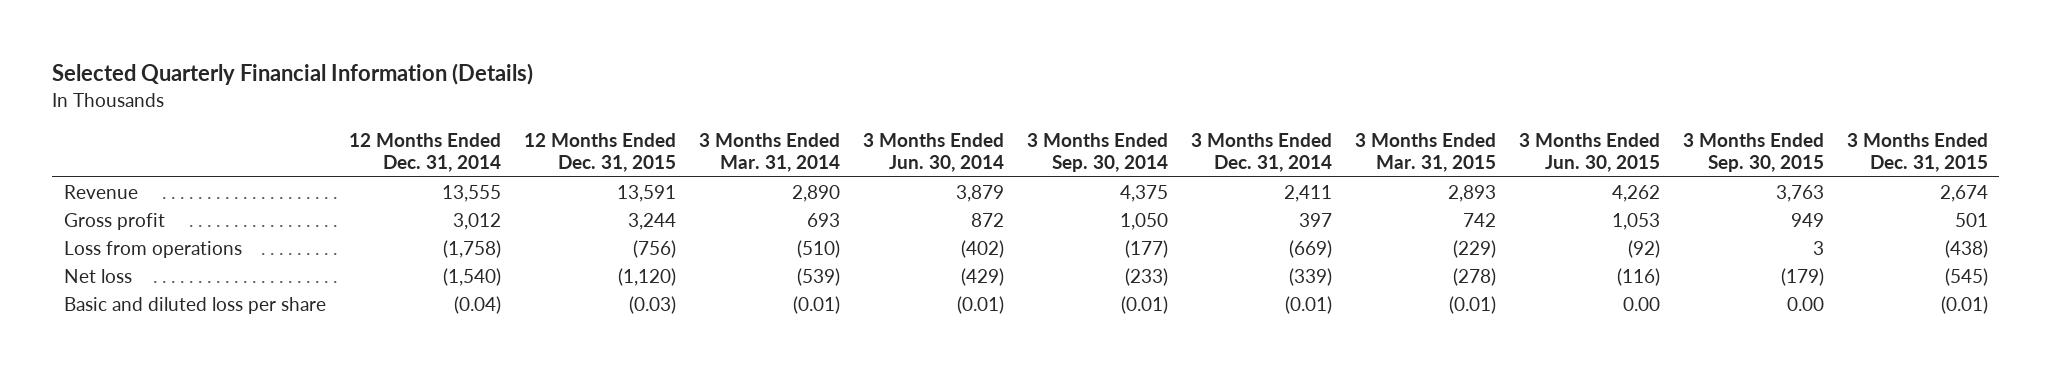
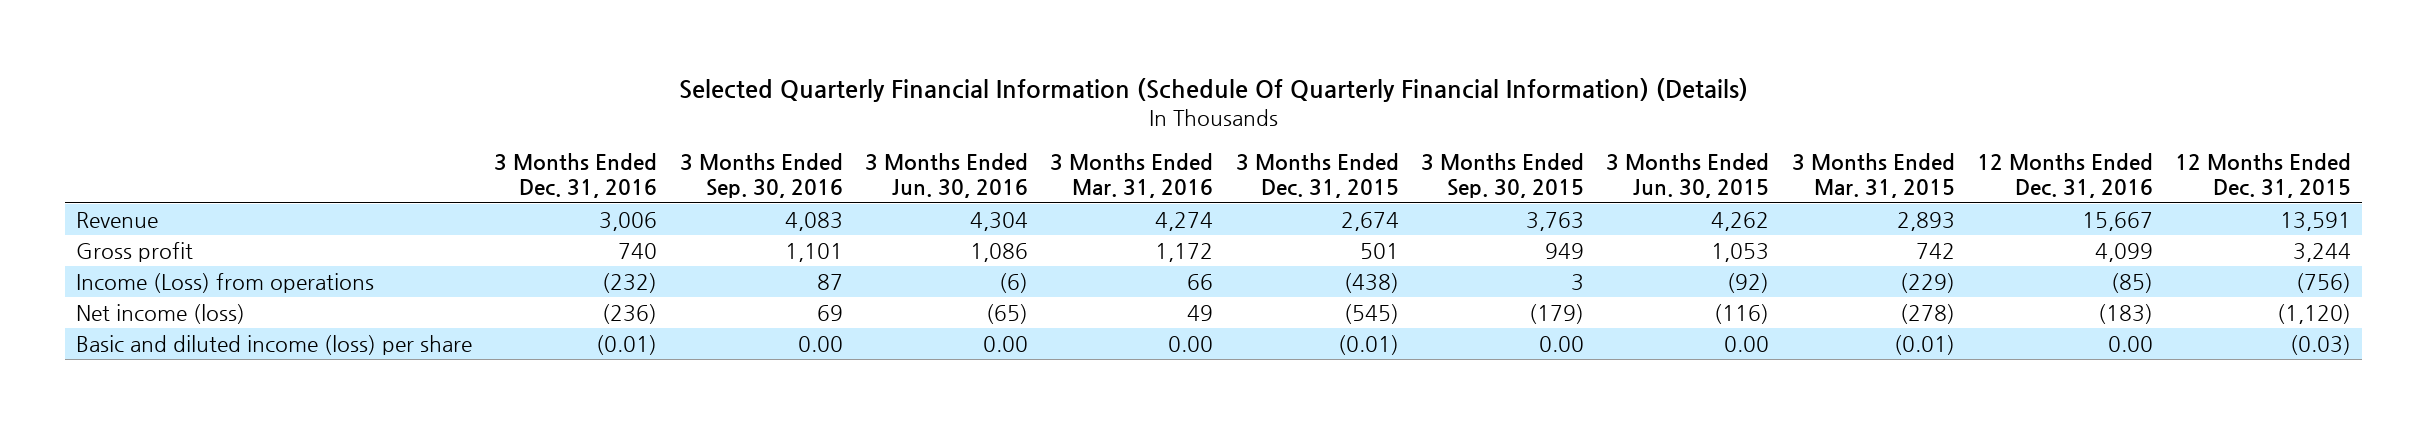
[52,63,534,86] Selected Quarterly Financial Information (Details) -> [678,78,1748,103] Selected Quarterly Financial Information (Schedule Of Quarterly Financial Information) (Details)
[348,132,501,173] 12 Months Ended Dec. 31, 2014 -> none
[698,132,840,173] 3 Months Ended Mar. 31, 2014 -> none
[862,132,1004,173] 3 Months Ended Jun. 30, 2014 -> none
[1026,132,1168,173] 3 Months Ended Sep. 30, 2014 -> none
[1190,132,1332,173] 3 Months Ended Dec. 31, 2014 -> none
none -> [494,152,658,199] 3 Months Ended Dec. 31, 2016
none -> [679,152,843,199] 3 Months Ended Sep. 30, 2016
none -> [865,152,1029,199] 3 Months Ended Jun. 30, 2016
none -> [1050,152,1214,199] 3 Months Ended Mar. 31, 2016
none -> [1976,152,2153,199] 12 Months Ended Dec. 31, 2016
[63,240,242,258] Loss from operations -> [76,272,375,293] Income (Loss) from operations
[63,268,132,283] Net loss -> [76,303,246,324] Net income (loss)
[63,296,326,314] Basic and diluted loss per share -> [76,334,473,355] Basic and diluted income (loss) per share

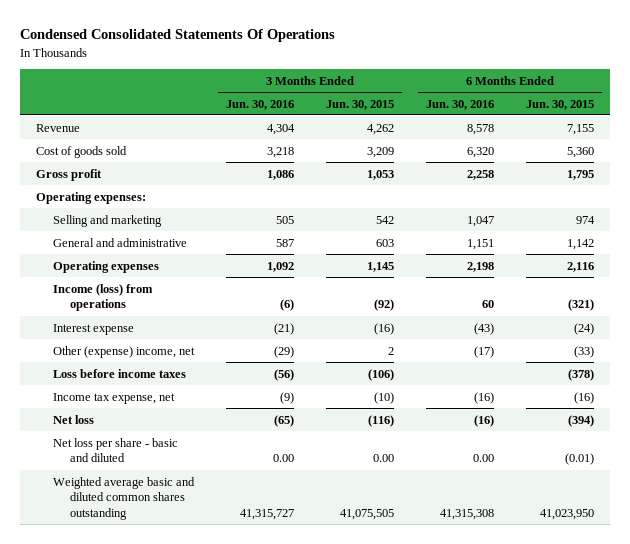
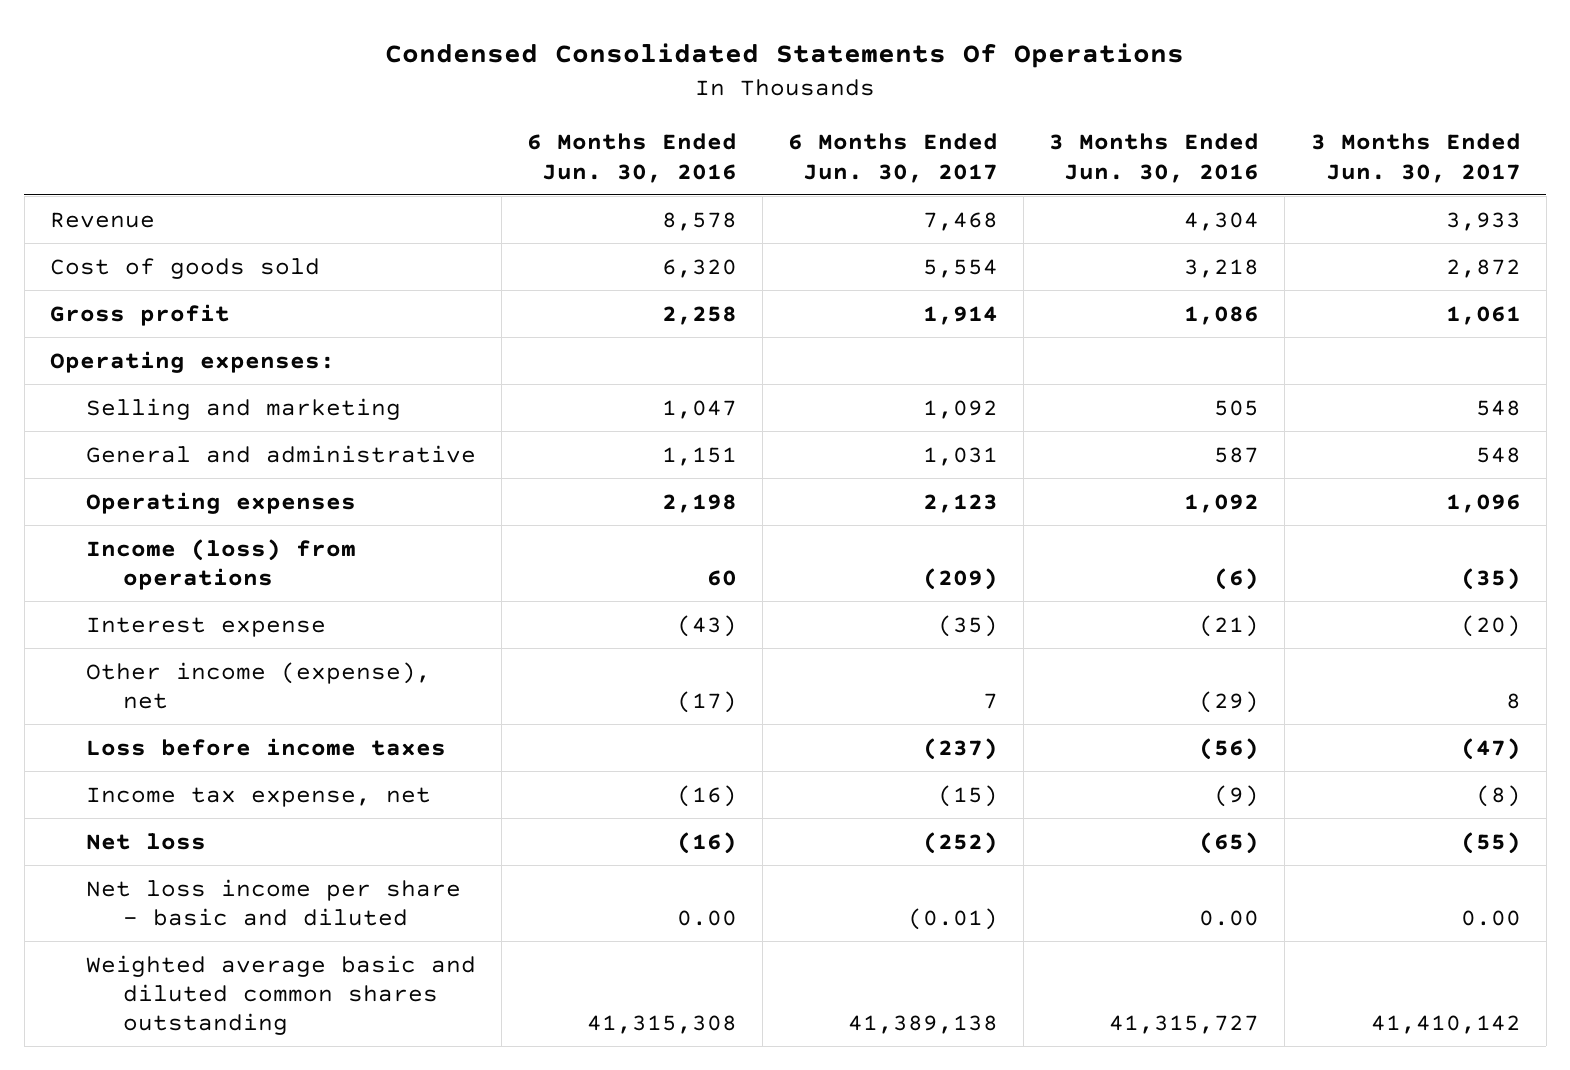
[326,99,395,110] Jun. 30, 2015 -> none
[526,99,595,110] Jun. 30, 2015 -> none
none -> [788,133,999,183] 6 Months Ended Jun. 30, 2017
none -> [1310,133,1521,183] 3 Months Ended Jun. 30, 2017
[52,345,195,358] Other (expense) income, net -> [86,661,432,709] Other income (expense), net
[52,437,178,463] Net loss per share - basic and diluted -> [86,878,462,926] Net loss income per share - basic and diluted

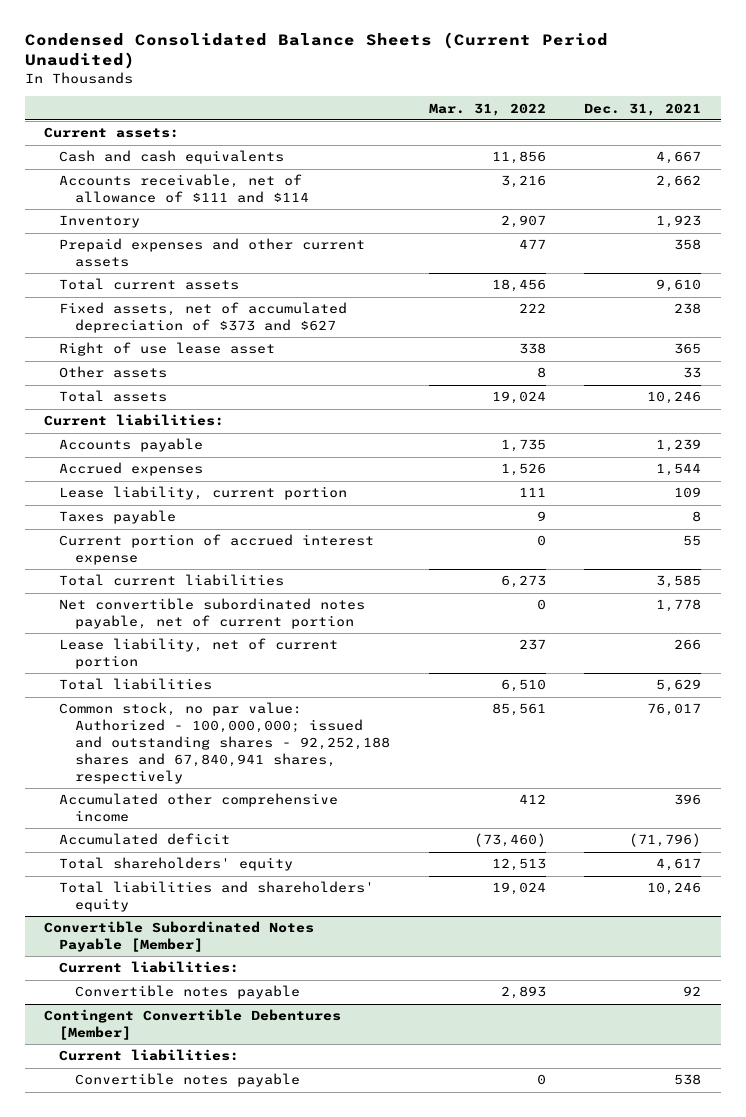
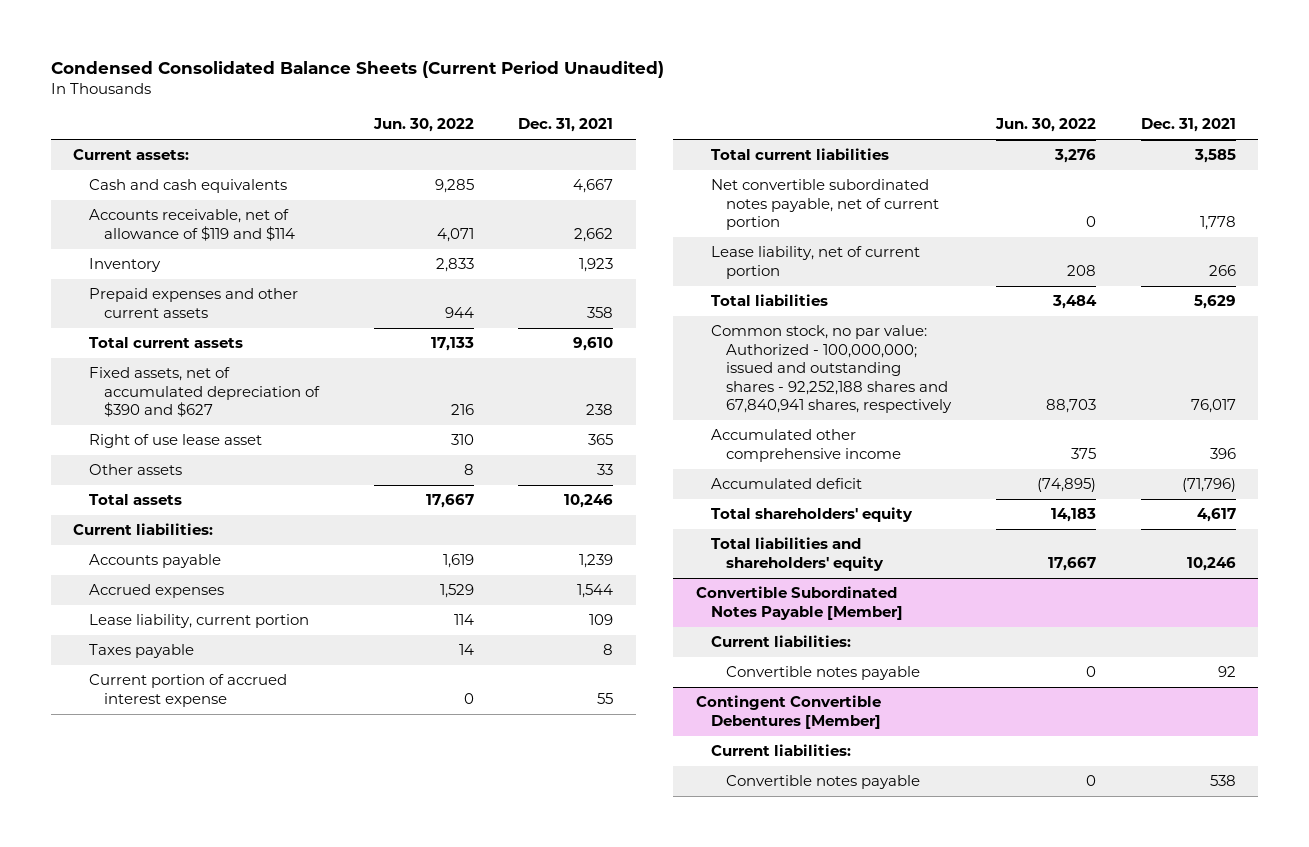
[428,102,546,116] Mar. 31, 2022 -> none
none -> [372,118,474,133] Jun. 30, 2022
[59,174,309,204] Accounts receivable, net of allowance of $111 and $114 -> [88,209,296,241] Accounts receivable, net of allowance of $119 and $114
[59,302,348,334] Fixed assets, net of accumulated depreciation of $373 and $627 -> [88,367,321,418] Fixed assets, net of accumulated depreciation of $390 and $627

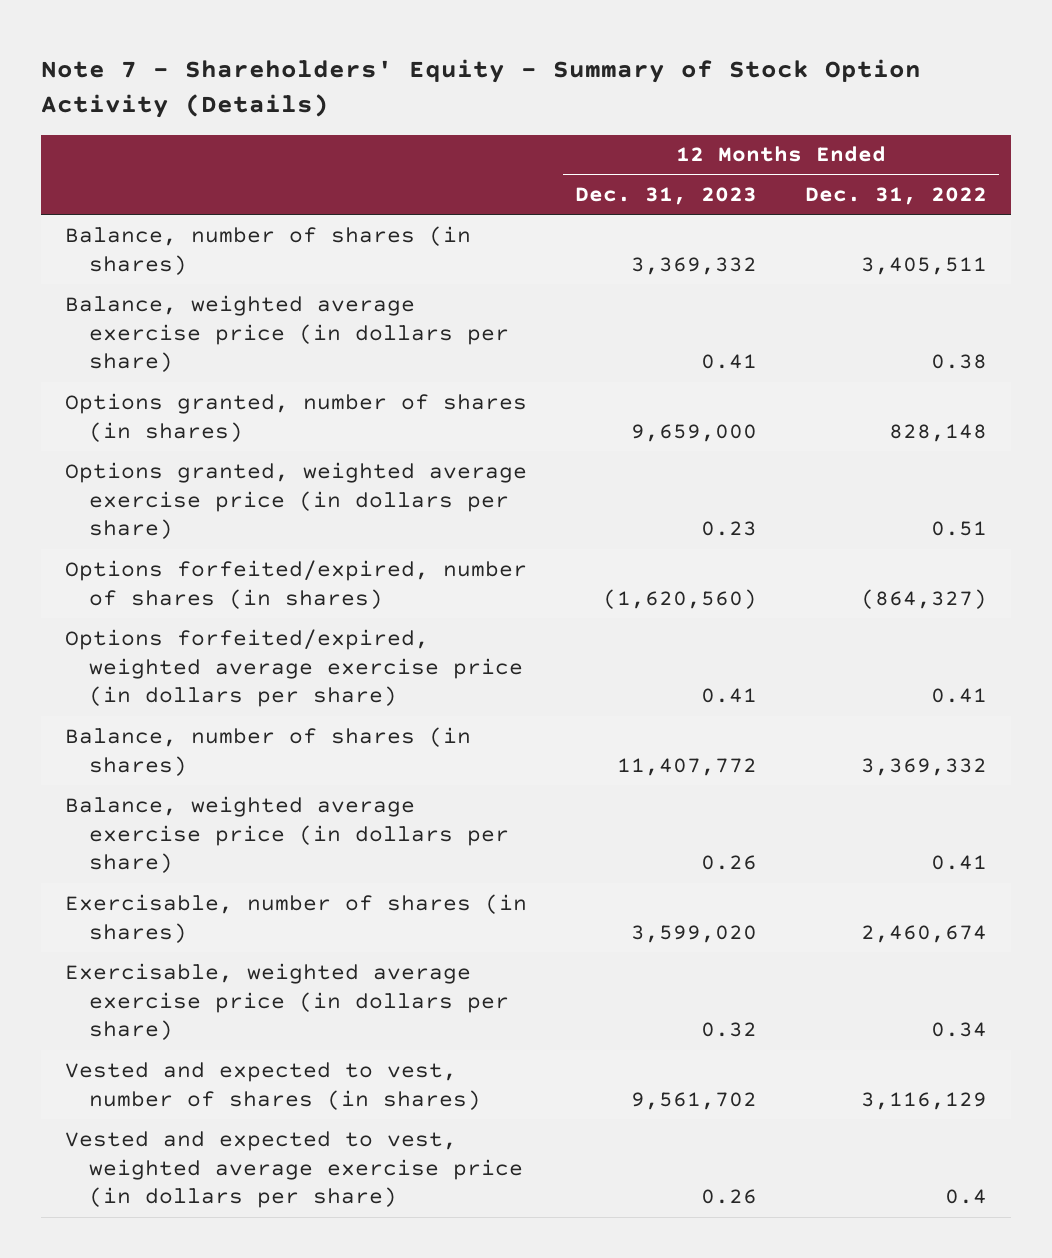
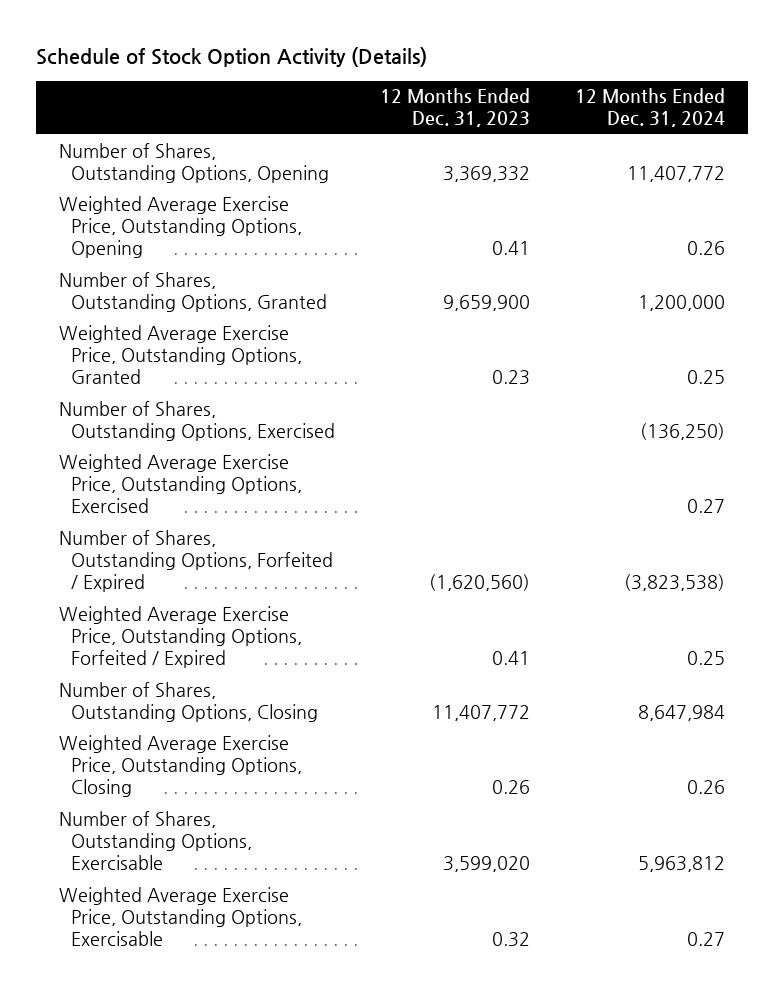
[41,58,922,118] Note 7 - Shareholders' Equity - Summary of Stock Option Activity (Details) -> [36,47,428,68] Schedule of Stock Option Activity (Details)
[804,187,987,206] Dec. 31, 2022 -> none
none -> [575,88,726,128] 12 Months Ended Dec. 31, 2024
[65,1061,482,1110] Vested and expected to vest, number of shares (in shares) -> none
[65,1130,524,1209] Vested and expected to vest, weighted average exercise price (in dollars per share) -> none
[65,225,472,275] Balance, number of shares (in shares) -> [58,142,330,183] Number of Shares, Outstanding Options, Opening
[65,294,510,373] Balance, weighted average exercise price (in dollars per share) -> [58,195,303,259] Weighted Average Exercise Price, Outstanding Options, Opening
[65,392,528,442] Options granted, number of shares (in shares) -> [58,271,328,312] Number of Shares, Outstanding Options, Granted
[630,423,757,442] 9,659,000 -> [443,294,531,311] 9,659,900
[65,461,528,540] Options granted, weighted average exercise price (in dollars per share) -> [58,324,303,385] Weighted Average Exercise Price, Outstanding Options, Granted
none -> [58,400,336,441] Number of Shares, Outstanding Options, Exercised
none -> [58,453,303,514] Weighted Average Exercise Price, Outstanding Options, Exercised
[65,559,528,609] Options forfeited/expired, number of shares (in shares) -> [58,529,334,593] Number of Shares, Outstanding Options, Forfeited / Expired
[65,628,524,708] Options forfeited/expired, weighted average exercise price (in dollars per share) -> [58,605,303,669] Weighted Average Exercise Price, Outstanding Options, Forfeited / Expired
[65,726,472,776] Balance, number of shares (in shares) -> [58,681,319,722] Number of Shares, Outstanding Options, Closing
[65,795,510,874] Balance, weighted average exercise price (in dollars per share) -> [58,734,303,798] Weighted Average Exercise Price, Outstanding Options, Closing
[65,893,528,943] Exercisable, number of shares (in shares) -> [58,810,253,871] Number of Shares, Outstanding Options, Exercisable
[65,962,510,1041] Exercisable, weighted average exercise price (in dollars per share) -> [58,886,303,947] Weighted Average Exercise Price, Outstanding Options, Exercisable

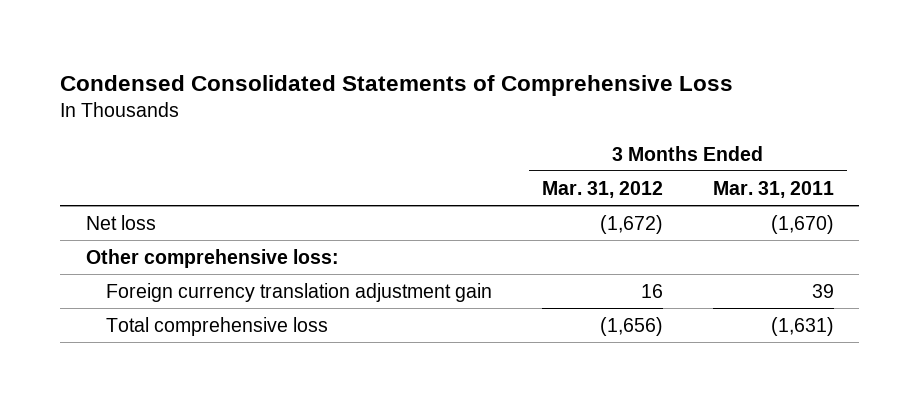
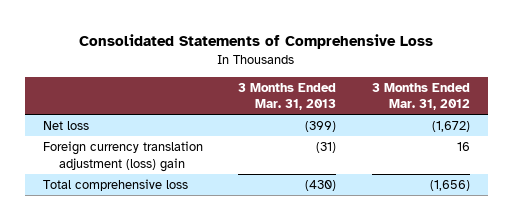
[60,74,734,96] Condensed Consolidated Statements of Comprehensive Loss -> [79,33,434,49] Consolidated Statements of Comprehensive Loss
[713,180,835,198] Mar. 31, 2011 -> none
none -> [238,82,337,111] 3 Months Ended Mar. 31, 2013
[85,248,339,268] Other comprehensive loss: -> none
[105,282,492,302] Foreign currency translation adjustment gain -> [42,141,203,172] Foreign currency translation adjustment (loss) gain

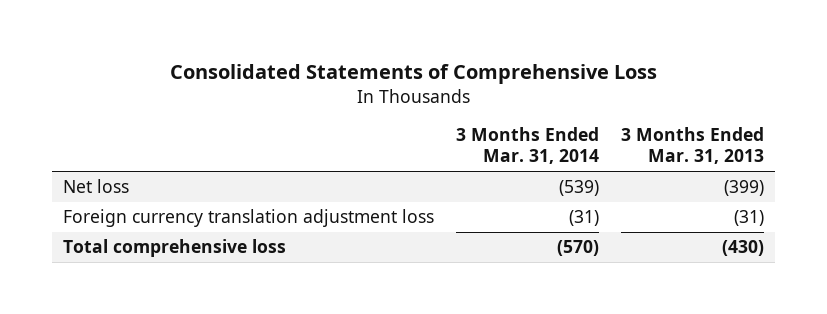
[371,82,470,111] 3 Months Ended Mar. 31, 2012 -> none
none -> [456,127,600,165] 3 Months Ended Mar. 31, 2014
[42,141,203,172] Foreign currency translation adjustment (loss) gain -> [63,209,435,228] Foreign currency translation adjustment loss

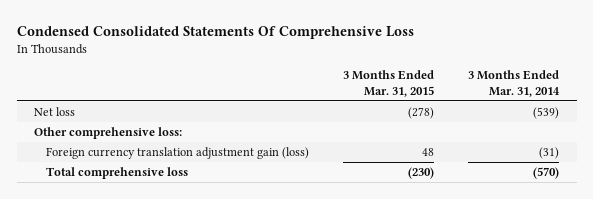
[169,64,657,85] Consolidated Statements of Comprehensive Loss -> [16,25,414,39] Condensed Consolidated Statements Of Comprehensive Loss
[621,127,765,165] 3 Months Ended Mar. 31, 2013 -> none
none -> [343,70,435,97] 3 Months Ended Mar. 31, 2015
none -> [33,127,182,140] Other comprehensive loss:
[63,209,435,228] Foreign currency translation adjustment loss -> [45,147,309,160] Foreign currency translation adjustment gain (loss)

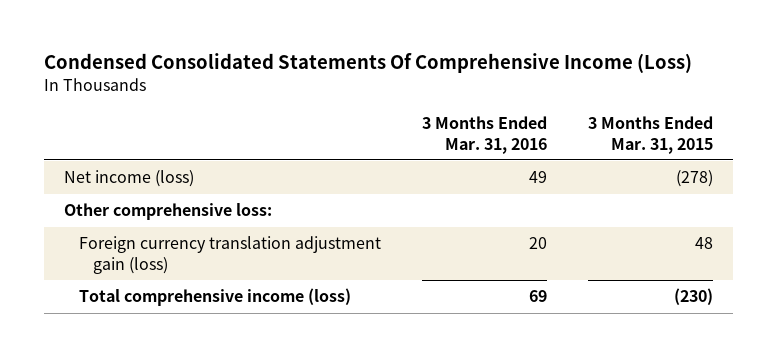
[16,25,414,39] Condensed Consolidated Statements Of Comprehensive Loss -> [43,53,692,74] Condensed Consolidated Statements Of Comprehensive Income (Loss)
[468,70,561,97] 3 Months Ended Mar. 31, 2014 -> none
none -> [421,116,547,154] 3 Months Ended Mar. 31, 2016
[33,107,75,117] Net loss -> [64,170,195,188] Net income (loss)
[45,167,188,180] Total comprehensive loss -> [78,288,351,307] Total comprehensive income (loss)

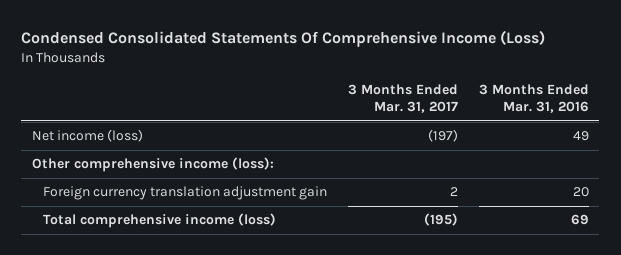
[587,116,713,154] 3 Months Ended Mar. 31, 2015 -> none
none -> [347,83,458,114] 3 Months Ended Mar. 31, 2017
[64,203,273,221] Other comprehensive loss: -> [31,157,274,173] Other comprehensive income (loss):
[78,236,381,274] Foreign currency translation adjustment gain (loss) -> [42,186,327,201] Foreign currency translation adjustment gain

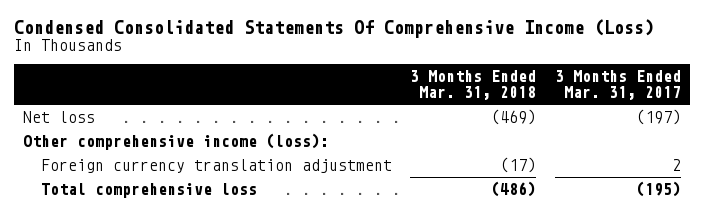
[478,83,589,114] 3 Months Ended Mar. 31, 2016 -> none
none -> [410,69,537,100] 3 Months Ended Mar. 31, 2018
[31,129,143,143] Net income (loss) -> [22,111,95,124] Net loss
[42,186,327,201] Foreign currency translation adjustment gain -> [41,159,393,174] Foreign currency translation adjustment
[42,213,276,229] Total comprehensive income (loss) -> [41,183,258,199] Total comprehensive loss

